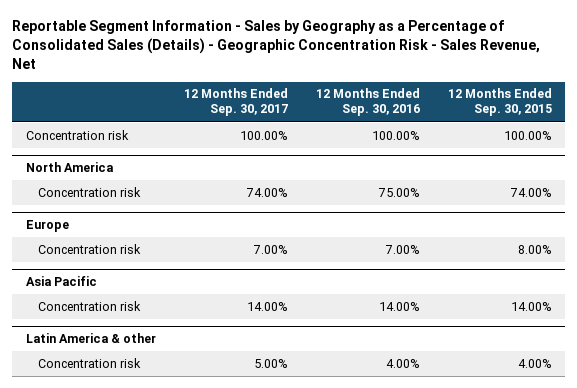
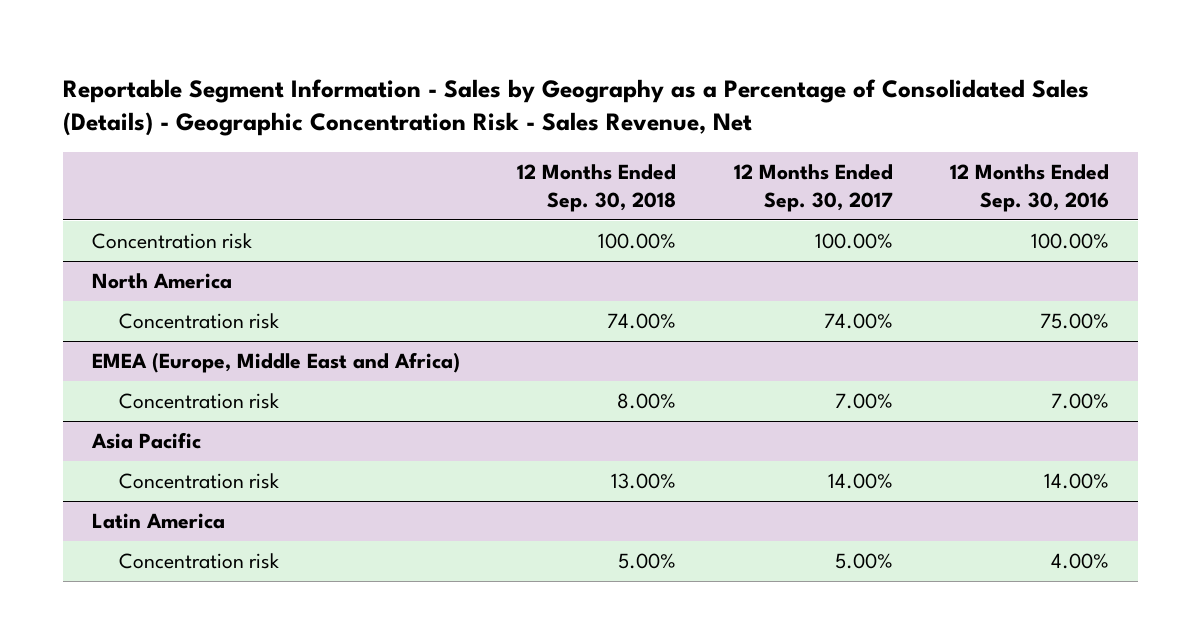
[447,88,552,117] 12 Months Ended Sep. 30, 2015 -> none
none -> [517,164,677,213] 12 Months Ended Sep. 30, 2018
[25,220,69,233] Europe -> [92,352,461,374] EMEA (Europe, Middle East and Africa)
[25,333,156,344] Latin America & other -> [92,513,226,530] Latin America

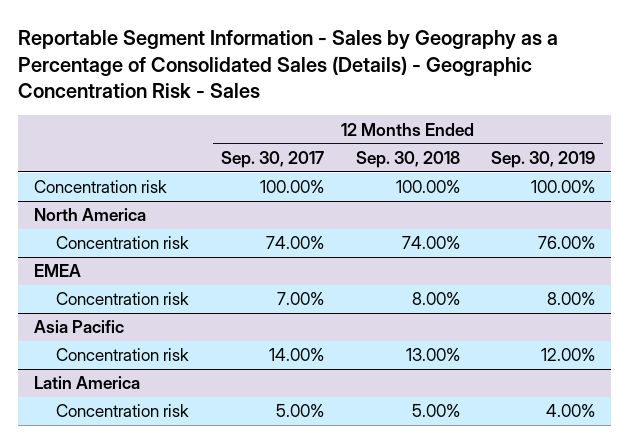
[63,78,1090,137] Reportable Segment Information - Sales by Geography as a Percentage of Consolidated Sales (Details) - Geographic Concentration Risk - Sales Revenue, Net -> [18,29,559,99] Reportable Segment Information - Sales by Geography as a Percentage of Consolidated Sales (Details) - Geographic Concentration Risk - Sales
[950,164,1110,213] 12 Months Ended Sep. 30, 2016 -> none
none -> [491,151,596,169] Sep. 30, 2019
[92,352,461,374] EMEA (Europe, Middle East and Africa) -> [34,264,82,278] EMEA

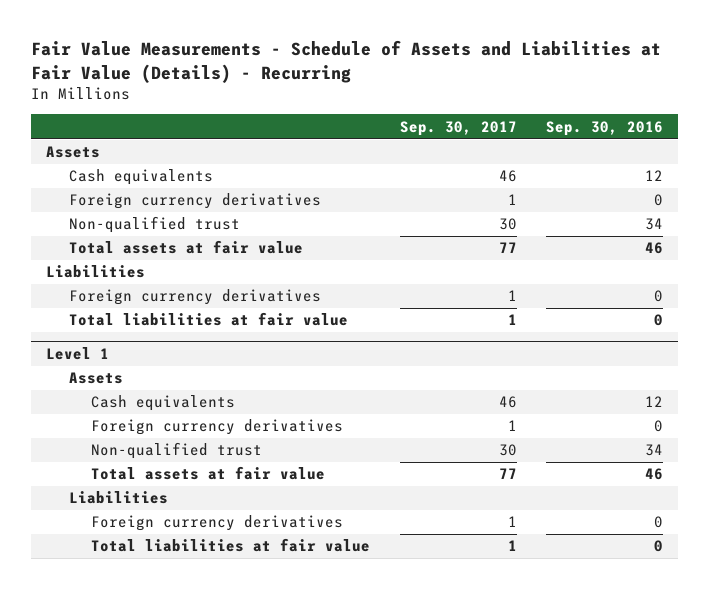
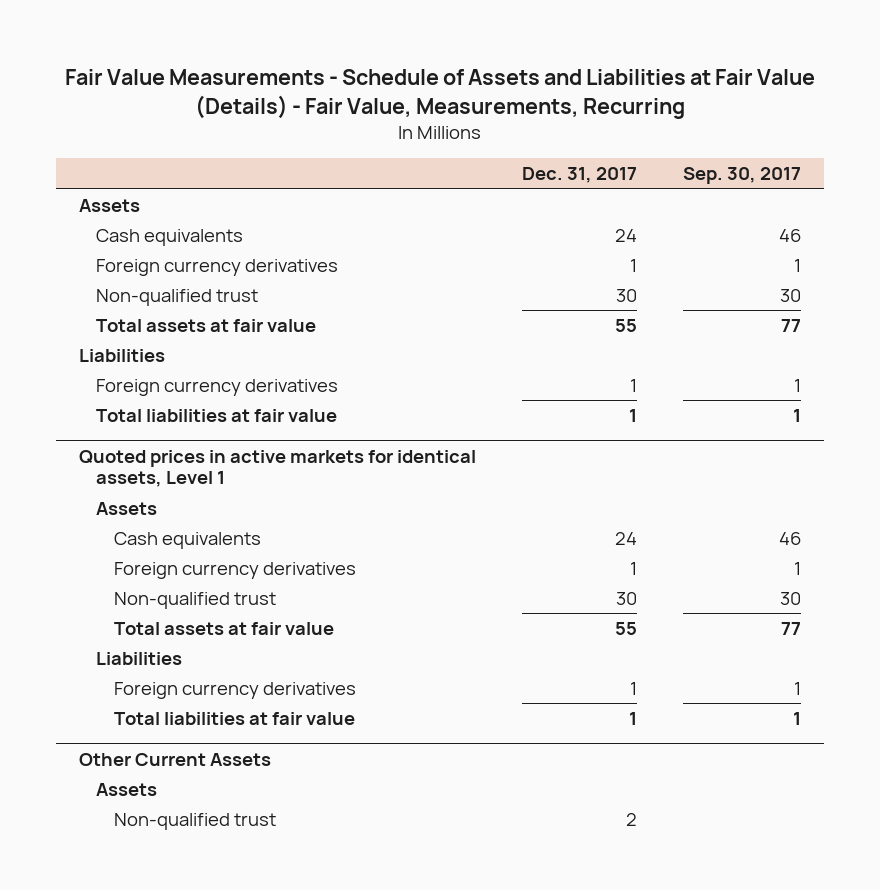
[31,39,662,83] Fair Value Measurements - Schedule of Assets and Liabilities at Fair Value (Details) - Recurring -> [65,69,816,120] Fair Value Measurements - Schedule of Assets and Liabilities at Fair Value (Details) - Fair Value, Measurements, Recurring
[546,120,664,136] Sep. 30, 2016 -> none
none -> [522,167,638,184] Dec. 31, 2017
[45,347,109,361] Level 1 -> [79,449,477,488] Quoted prices in active markets for identical assets, Level 1
none -> [79,752,272,766] Other Current Assets
none -> [96,782,158,796] Assets
none -> [113,812,276,830] Non-qualified trust

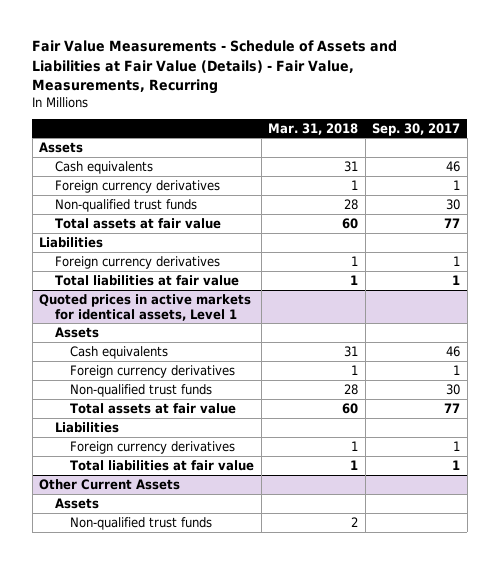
[522,167,638,184] Dec. 31, 2017 -> none
none -> [268,122,359,135] Mar. 31, 2018
[96,288,259,306] Non-qualified trust -> [54,198,197,212] Non-qualified trust funds
[113,591,276,609] Non-qualified trust -> [70,383,213,397] Non-qualified trust funds
[113,812,276,830] Non-qualified trust -> [70,516,213,530] Non-qualified trust funds

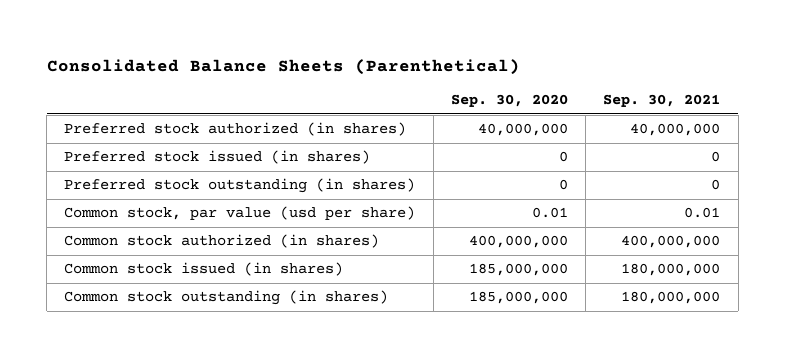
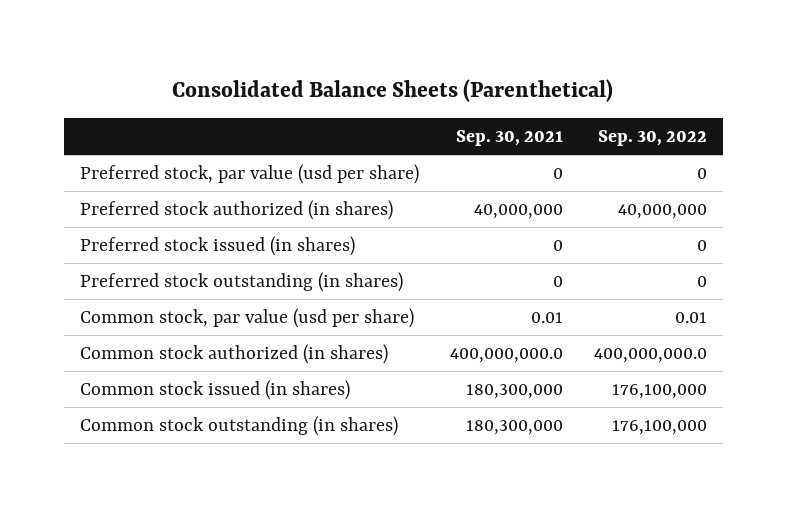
[450,94,568,108] Sep. 30, 2020 -> none
none -> [598,130,708,147] Sep. 30, 2022
none -> [79,163,419,184] Preferred stock, par value (usd per share)
[621,235,721,249] 400,000,000 -> [449,347,563,363] 400,000,000.0
[621,263,721,277] 180,000,000 -> [465,383,563,399] 180,300,000
[621,291,721,305] 180,000,000 -> [465,419,563,435] 180,300,000

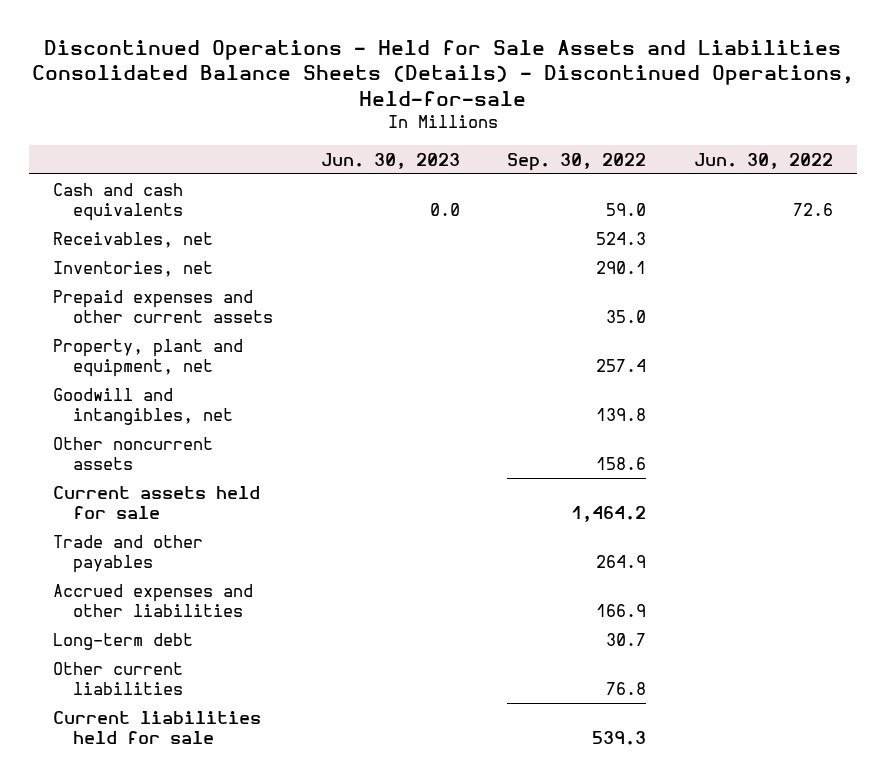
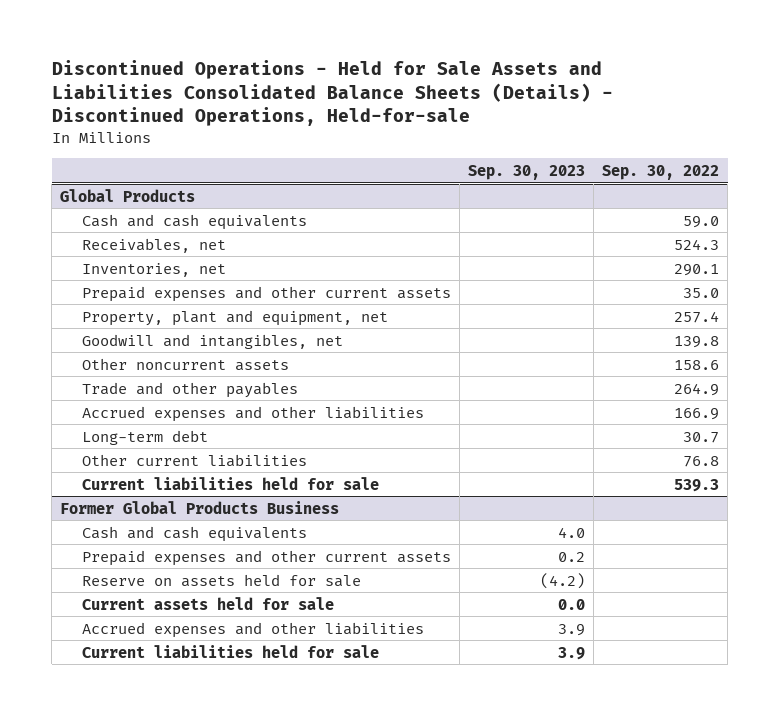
[320,152,460,169] Jun. 30, 2023 -> none
[693,152,833,169] Jun. 30, 2022 -> none
none -> [467,164,585,180] Sep. 30, 2023
none -> [60,188,196,202] Global Products
[52,485,260,519] Current assets held for sale -> none
none -> [60,500,340,514] Former Global Products Business
none -> [81,525,307,542] Cash and cash equivalents
none -> [81,549,451,566] Prepaid expenses and other current assets
none -> [81,573,361,587] Reserve on assets held for sale
none -> [81,596,334,610] Current assets held for sale
none -> [81,621,424,638] Accrued expenses and other liabilities
none -> [81,644,379,658] Current liabilities held for sale

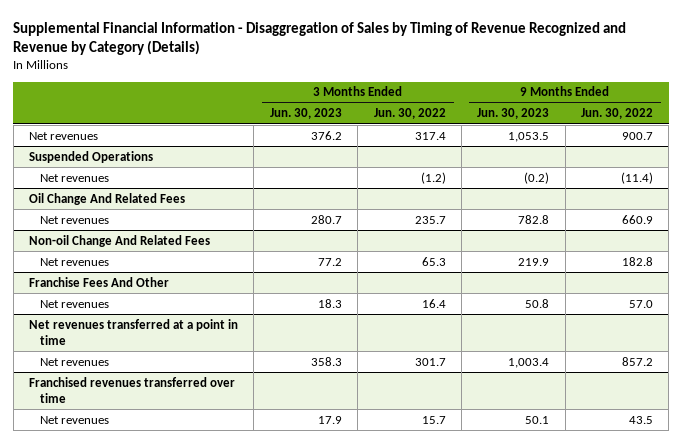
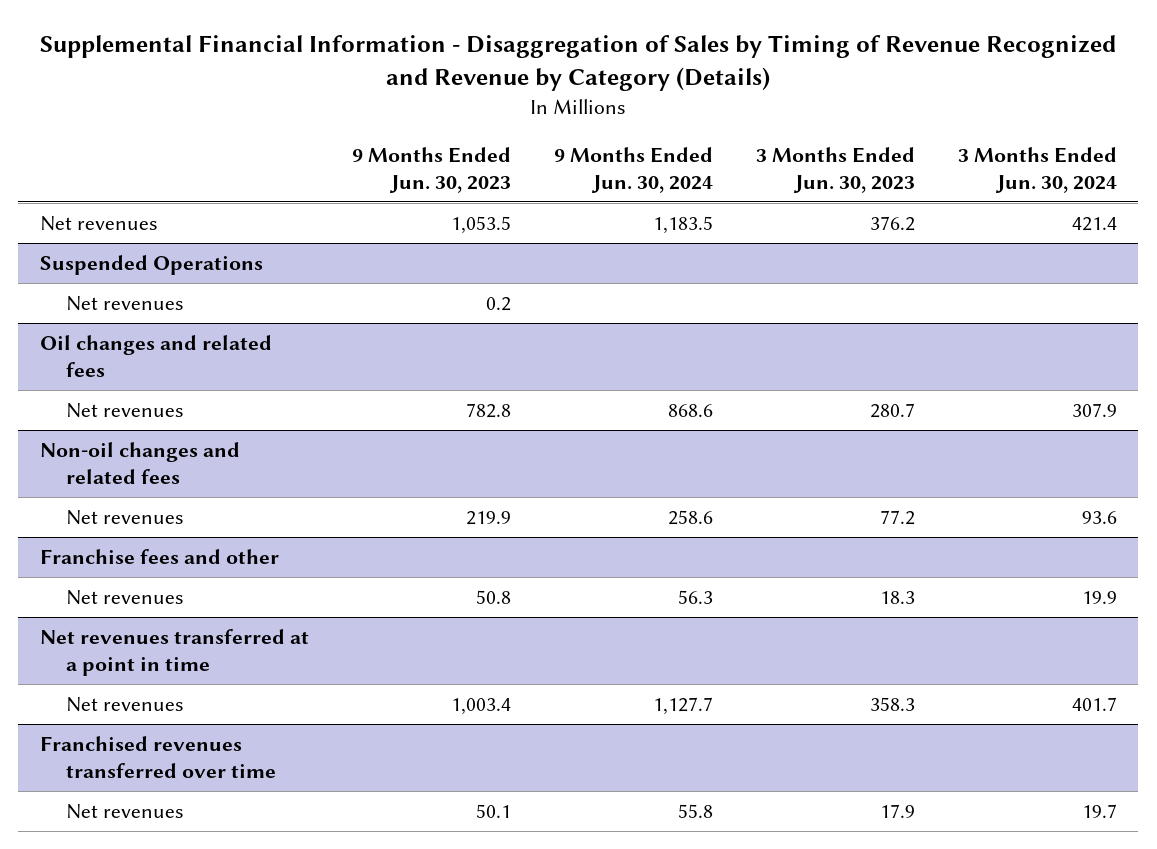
[373,108,446,120] Jun. 30, 2022 -> none
[581,108,654,120] Jun. 30, 2022 -> none
none -> [553,146,713,194] 9 Months Ended Jun. 30, 2024
none -> [957,146,1117,194] 3 Months Ended Jun. 30, 2024
[524,171,550,184] (0.2) -> [485,296,511,311] 0.2
[29,192,186,205] Oil Change And Related Fees -> [39,334,272,377] Oil changes and related fees
[29,234,211,247] Non-oil Change And Related Fees -> [39,441,240,484] Non-oil changes and related fees
[29,276,170,287] Franchise Fees And Other -> [39,548,279,564] Franchise fees and other

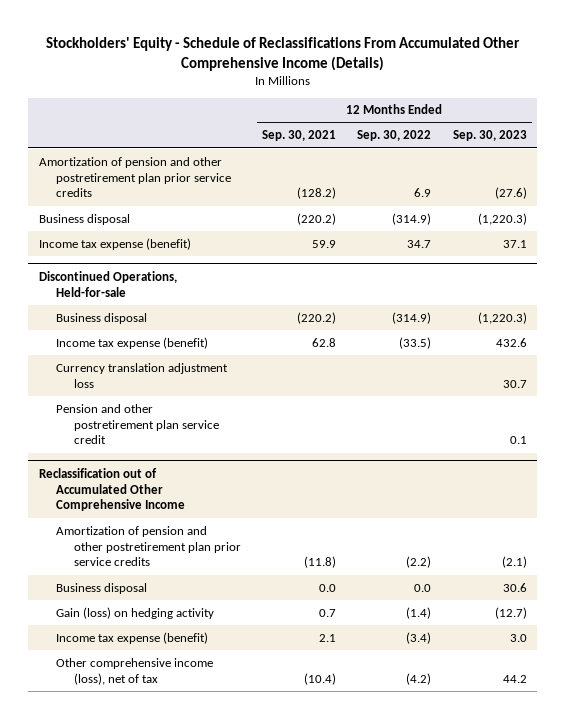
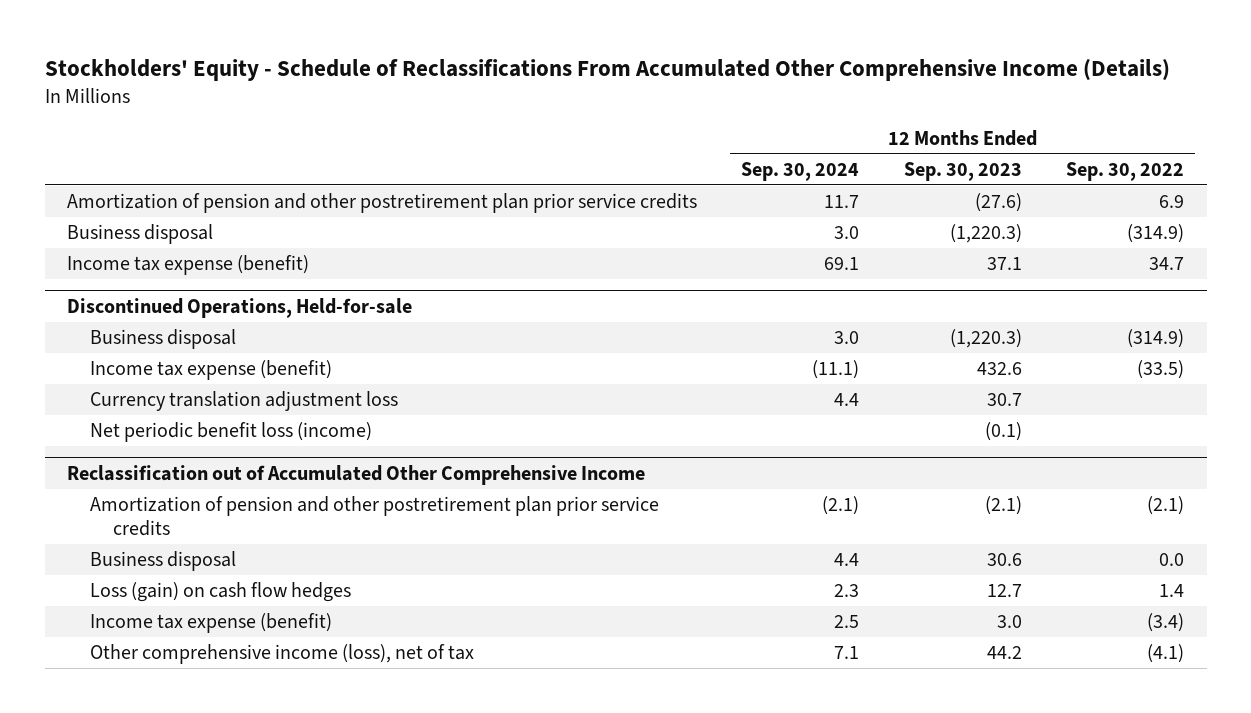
[262,130,337,142] Sep. 30, 2021 -> none
none -> [741,162,860,182] Sep. 30, 2024
[56,403,220,445] Pension and other postretirement plan service credit -> none
none -> [89,422,372,443] Net periodic benefit loss (income)
[406,556,432,569] (2.2) -> [1147,496,1185,516] (2.1)
[56,606,215,619] Gain (loss) on hedging activity -> [89,582,351,603] Loss (gain) on cash flow hedges
[406,606,432,619] (1.4) -> [1159,584,1185,598] 1.4
[494,606,527,619] (12.7) -> [986,584,1022,598] 12.7
[406,672,432,685] (4.2) -> [1147,644,1185,664] (4.1)

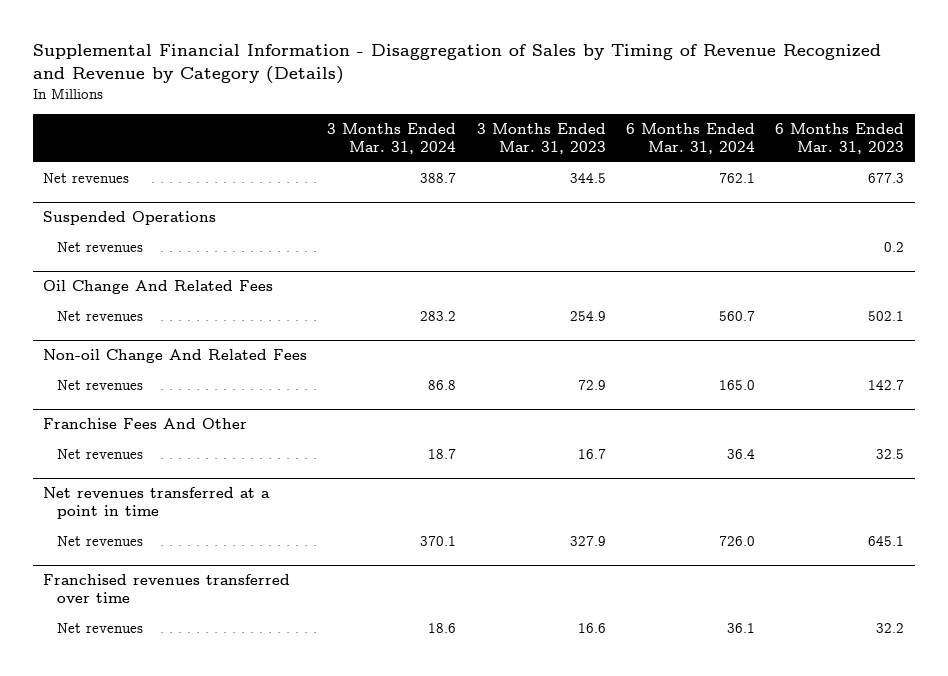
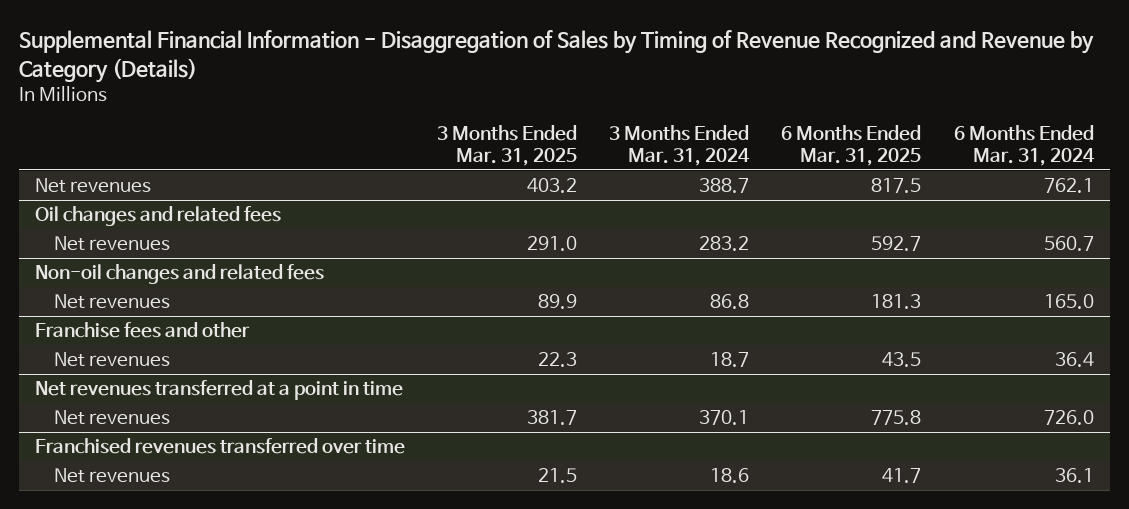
[476,122,606,154] 3 Months Ended Mar. 31, 2023 -> none
[775,122,905,154] 6 Months Ended Mar. 31, 2023 -> none
none -> [437,125,578,166] 3 Months Ended Mar. 31, 2025
none -> [781,125,922,166] 6 Months Ended Mar. 31, 2025
[43,211,217,226] Suspended Operations -> none
[56,242,143,253] Net revenues -> none
[43,280,274,295] Oil Change And Related Fees -> [35,206,282,227] Oil changes and related fees
[43,349,308,364] Non-oil Change And Related Fees -> [35,264,325,285] Non-oil changes and related fees
[43,418,248,430] Franchise Fees And Other -> [35,322,251,339] Franchise fees and other

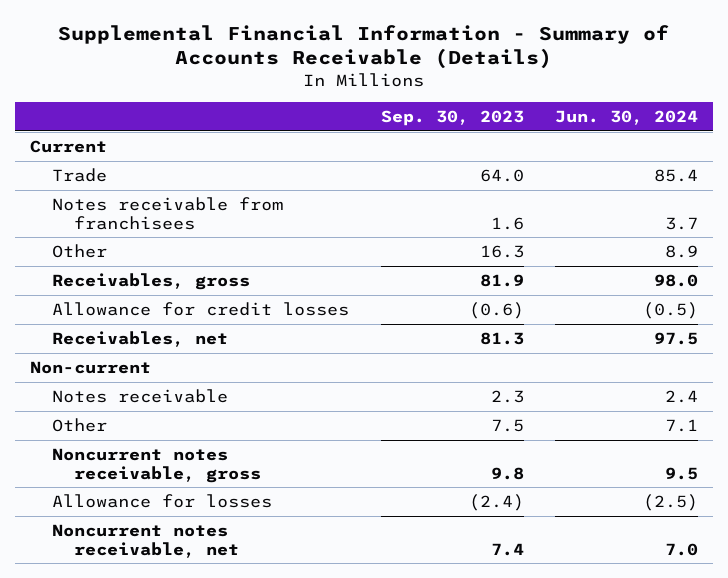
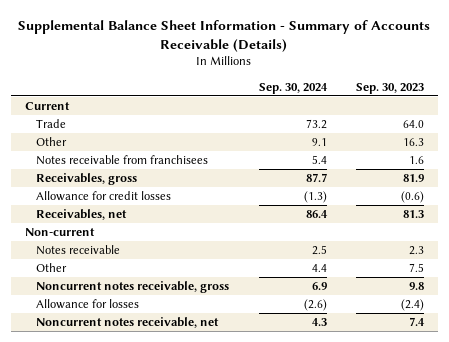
[58,24,670,70] Supplemental Financial Information - Summary of Accounts Receivable (Details) -> [18,19,431,52] Supplemental Balance Sheet Information - Summary of Accounts Receivable (Details)
[554,110,698,126] Jun. 30, 2024 -> none
none -> [258,82,328,94] Sep. 30, 2024
[52,196,284,230] Notes receivable from franchisees -> [36,154,209,165] Notes receivable from franchisees

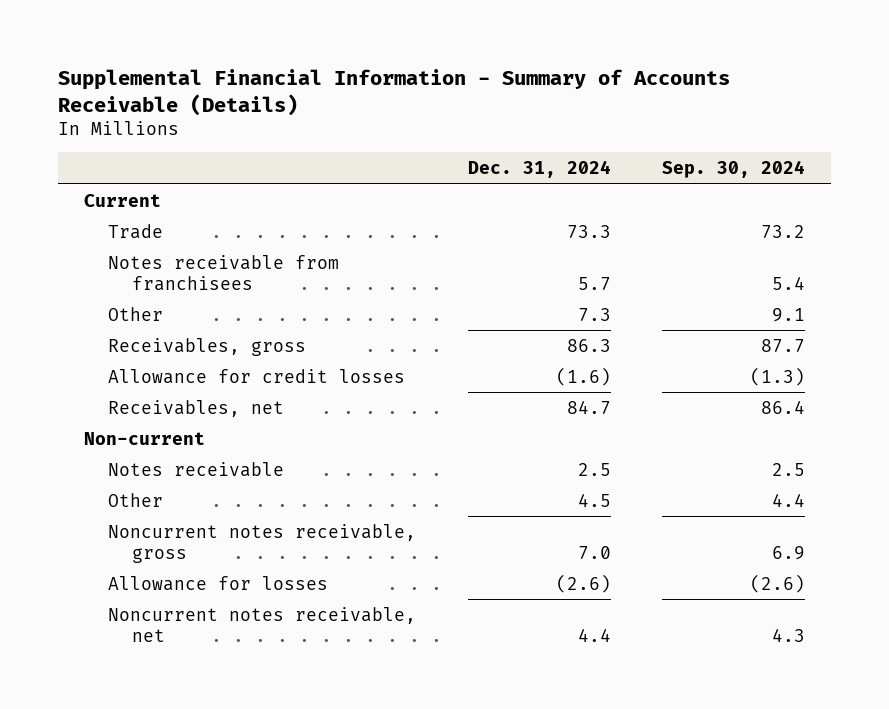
[18,19,431,52] Supplemental Balance Sheet Information - Summary of Accounts Receivable (Details) -> [57,68,730,116] Supplemental Financial Information - Summary of Accounts Receivable (Details)
[355,82,424,94] Sep. 30, 2023 -> none
none -> [467,160,611,179] Dec. 31, 2024
[36,136,68,146] Other -> [108,306,164,321] Other

